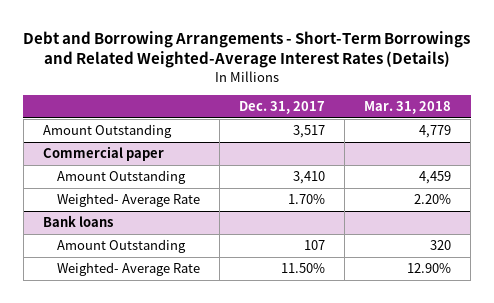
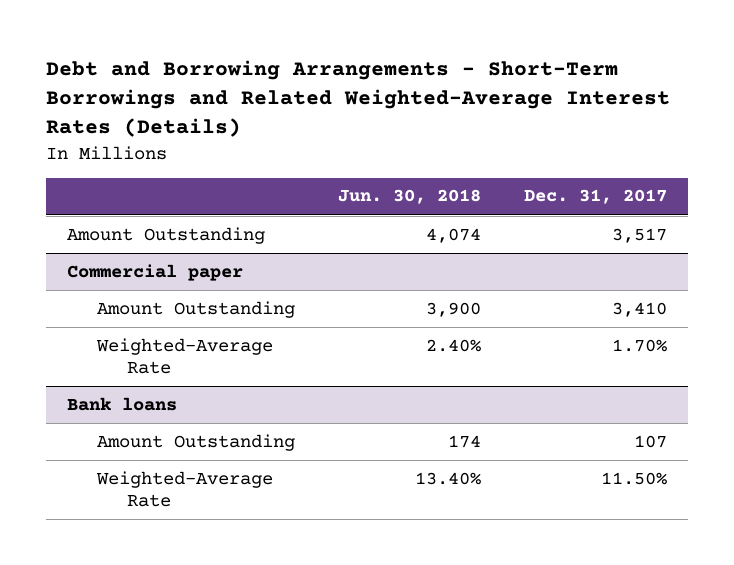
[364,101,452,115] Mar. 31, 2018 -> none
none -> [337,189,481,205] Jun. 30, 2018
[57,193,201,208] Weighted- Average Rate -> [96,337,274,375] Weighted-Average Rate
[57,262,201,277] Weighted- Average Rate -> [96,470,274,508] Weighted-Average Rate

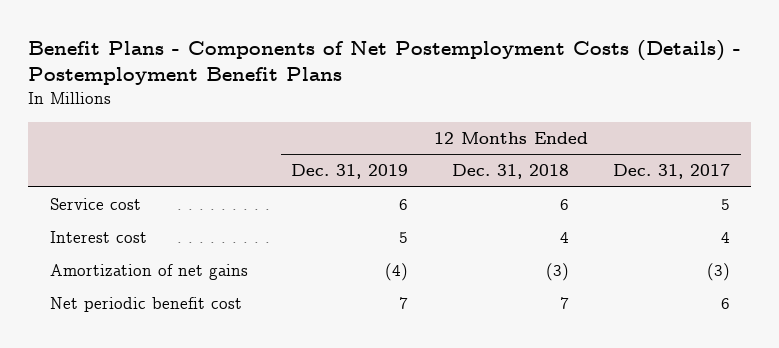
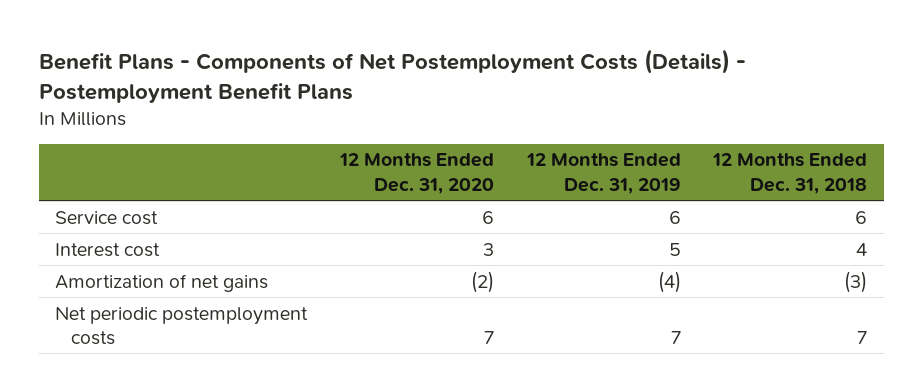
[612,164,730,180] Dec. 31, 2017 -> none
none -> [338,153,494,194] 12 Months Ended Dec. 31, 2020
[49,297,242,313] Net periodic benefit cost -> [55,306,309,345] Net periodic postemployment costs

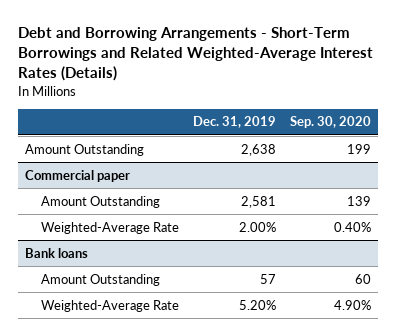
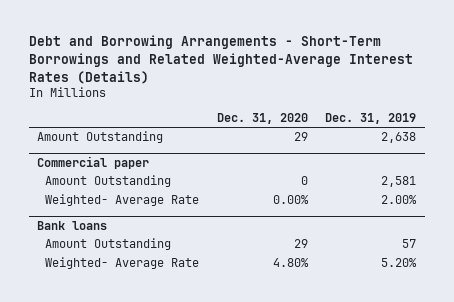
[290,116,372,129] Sep. 30, 2020 -> none
none -> [216,113,308,125] Dec. 31, 2020
[40,221,179,234] Weighted-Average Rate -> [45,194,200,207] Weighted- Average Rate
[40,299,179,312] Weighted-Average Rate -> [45,257,200,270] Weighted- Average Rate

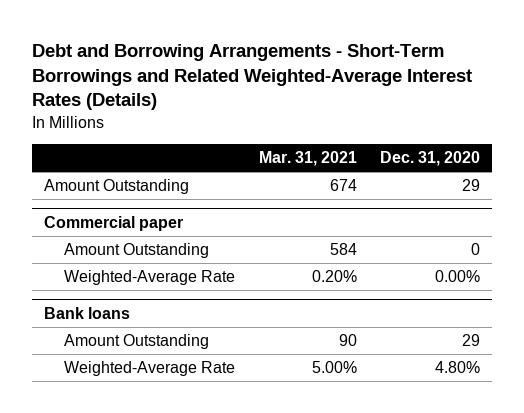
[325,113,417,125] Dec. 31, 2019 -> none
none -> [258,150,357,166] Mar. 31, 2021
[45,194,200,207] Weighted- Average Rate -> [64,270,236,286] Weighted-Average Rate
[45,257,200,270] Weighted- Average Rate -> [64,361,236,377] Weighted-Average Rate

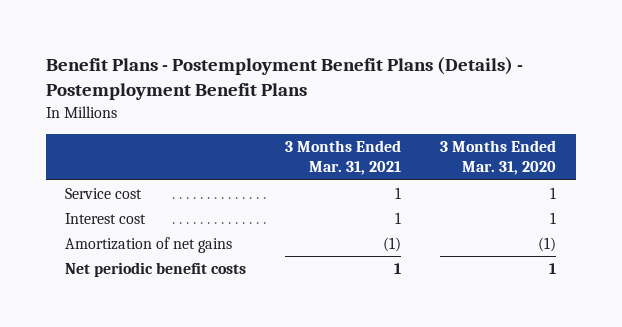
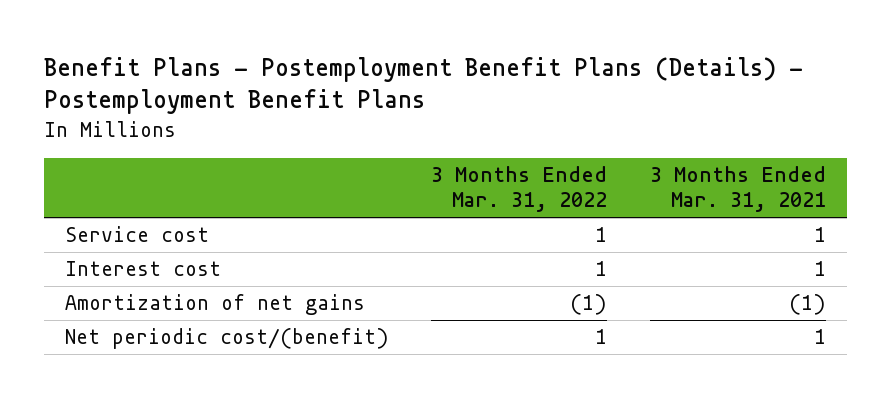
[440,140,557,176] 3 Months Ended Mar. 31, 2020 -> none
none -> [431,165,608,213] 3 Months Ended Mar. 31, 2022
[65,262,247,278] Net periodic benefit costs -> [64,328,389,350] Net periodic cost/(benefit)

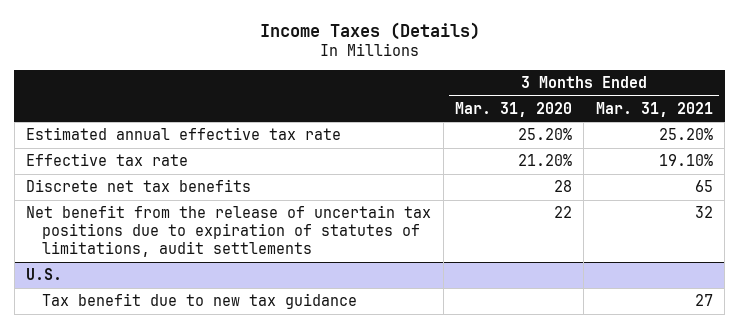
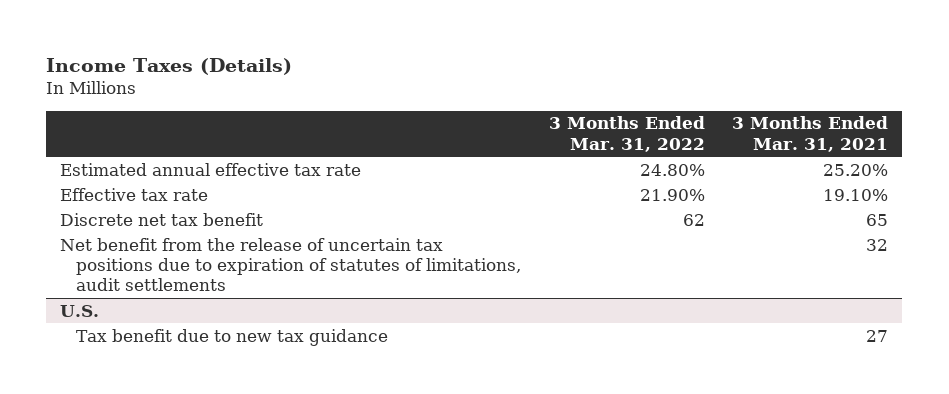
[455,101,573,117] Mar. 31, 2020 -> none
none -> [548,116,705,152] 3 Months Ended Mar. 31, 2022
[26,178,252,192] Discrete net tax benefits -> [60,212,264,226] Discrete net tax benefit

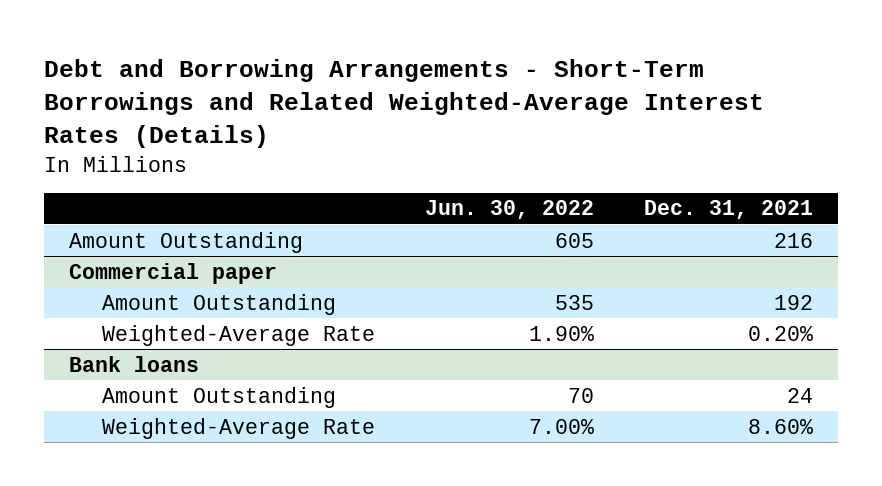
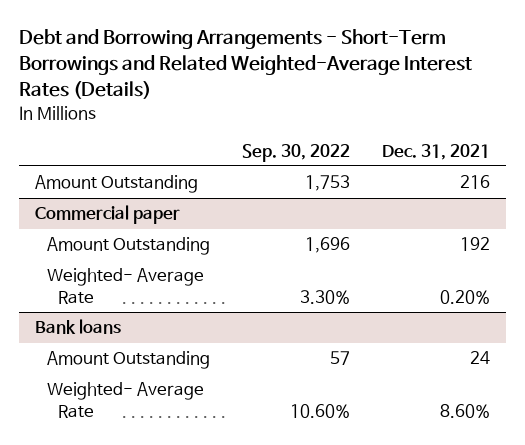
[425,200,595,220] Jun. 30, 2022 -> none
none -> [241,143,350,162] Sep. 30, 2022
[102,324,376,346] Weighted-Average Rate -> [46,268,204,304] Weighted- Average Rate
[102,417,376,439] Weighted-Average Rate -> [46,382,204,418] Weighted- Average Rate

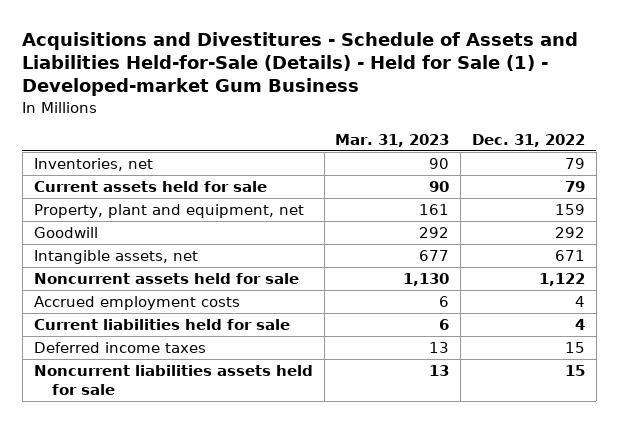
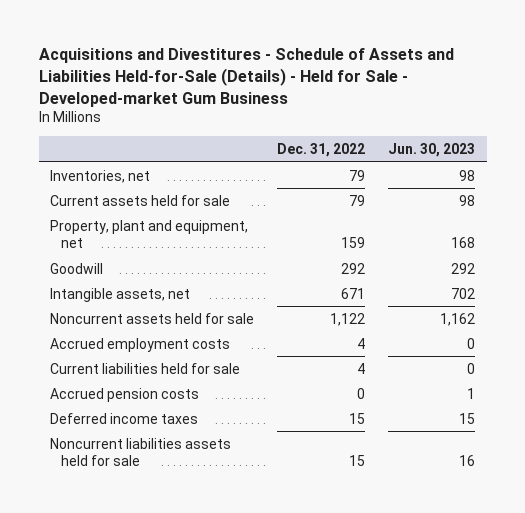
[22,31,579,97] Acquisitions and Divestitures - Schedule of Assets and Liabilities Held-for-Sale (Details) - Held for Sale (1) - Developed-market Gum Business -> [38,48,454,107] Acquisitions and Divestitures - Schedule of Assets and Liabilities Held-for-Sale (Details) - Held for Sale - Developed-market Gum Business
[335,133,450,147] Mar. 31, 2023 -> none
none -> [388,142,476,157] Jun. 30, 2023
none -> [50,387,200,402] Accrued pension costs

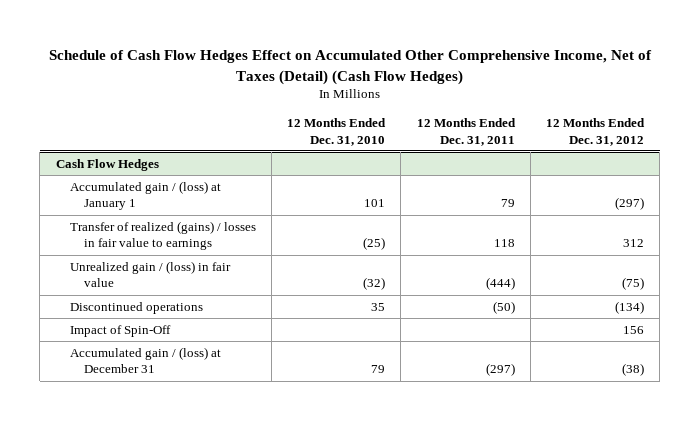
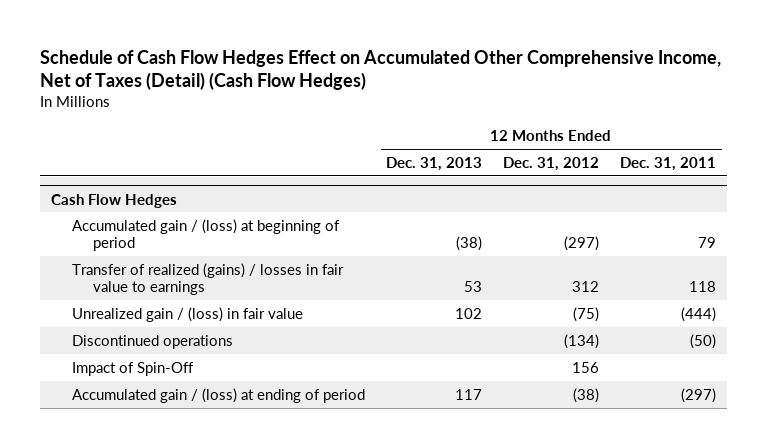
[287,118,387,146] 12 Months Ended Dec. 31, 2010 -> none
none -> [385,156,482,171] Dec. 31, 2013
[69,180,221,211] Accumulated gain / (loss) at January 1 -> [71,218,340,252] Accumulated gain / (loss) at beginning of period
[69,346,221,374] Accumulated gain / (loss) at December 31 -> [71,387,365,403] Accumulated gain / (loss) at ending of period

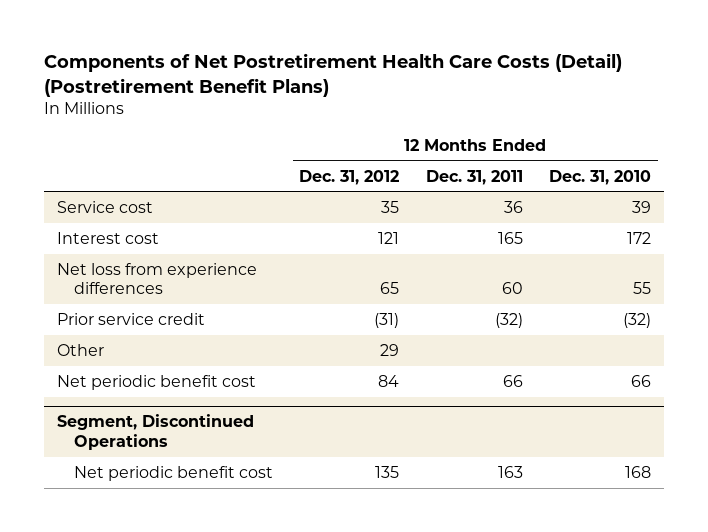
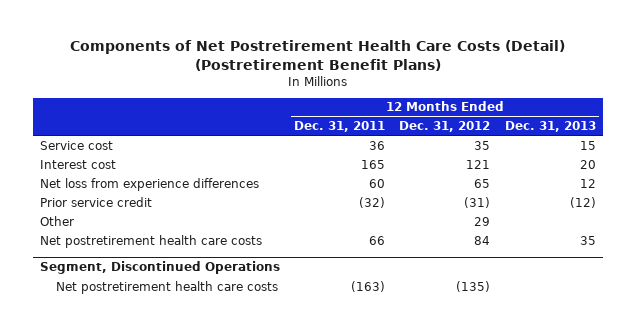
[549,169,652,185] Dec. 31, 2010 -> none
none -> [504,121,596,133] Dec. 31, 2013
[57,374,257,390] Net periodic benefit cost -> [39,234,262,248] Net postretirement health care costs
[74,465,274,481] Net periodic benefit cost -> [55,280,278,294] Net postretirement health care costs
[375,465,400,478] 135 -> [456,280,491,292] (135)
[497,465,523,478] 163 -> [351,280,386,292] (163)

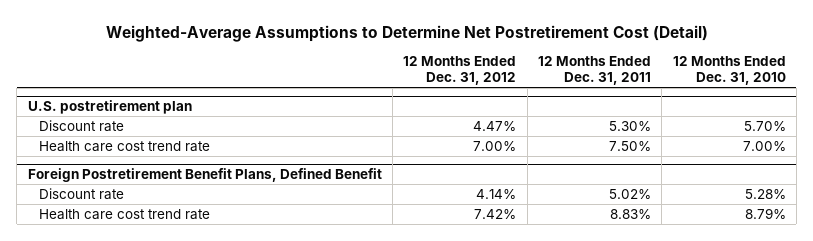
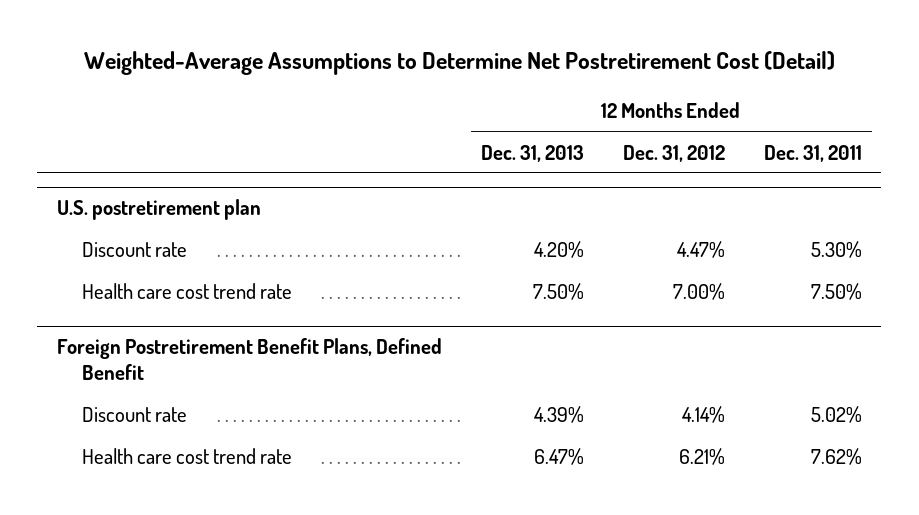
[672,55,786,86] 12 Months Ended Dec. 31, 2010 -> none
none -> [480,144,584,162] Dec. 31, 2013
[474,208,517,219] 7.42% -> [678,448,725,466] 6.21%
[609,208,651,219] 8.83% -> [810,448,862,466] 7.62%

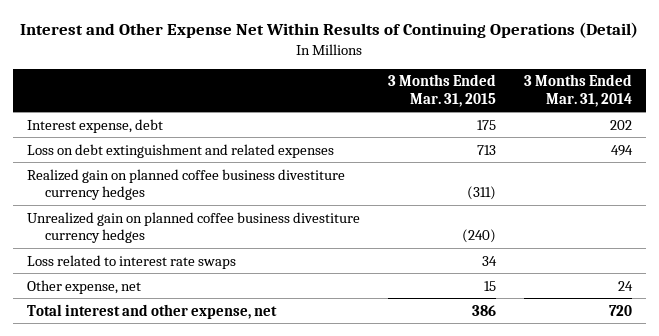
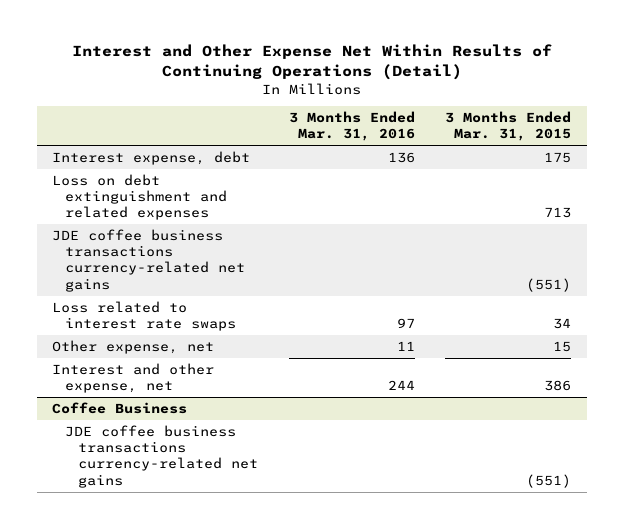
[523,74,632,107] 3 Months Ended Mar. 31, 2014 -> none
none -> [288,111,415,142] 3 Months Ended Mar. 31, 2016
[26,211,360,243] Unrealized gain on planned coffee business divestiture currency hedges -> none
[26,168,345,200] Realized gain on planned coffee business divestiture currency hedges -> [51,228,245,292] JDE coffee business transactions currency-related net gains
[466,185,496,200] (311) -> [526,277,572,292] (551)
[26,303,277,319] Total interest and other expense, net -> [51,362,214,394] Interest and other expense, net
none -> [51,401,187,414] Coffee Business
none -> [64,424,258,488] JDE coffee business transactions currency-related net gains

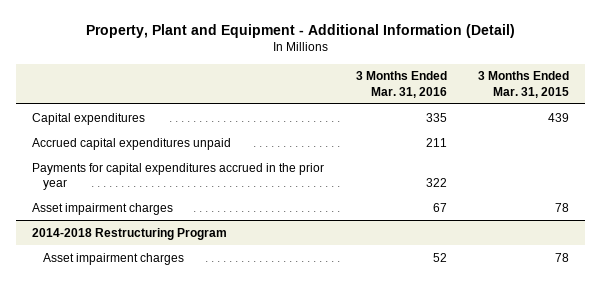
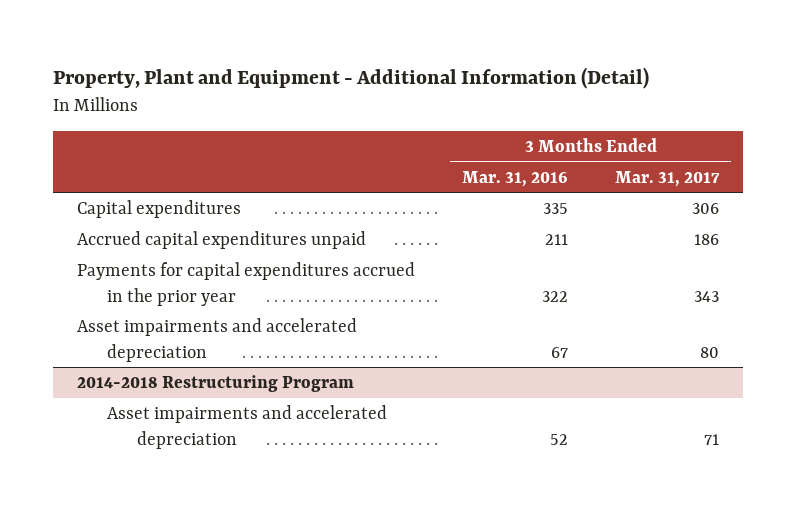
[478,71,570,98] 3 Months Ended Mar. 31, 2015 -> none
none -> [615,170,721,187] Mar. 31, 2017
[31,202,173,215] Asset impairment charges -> [76,318,357,362] Asset impairments and accelerated depreciation
[43,252,185,265] Asset impairment charges -> [106,405,387,449] Asset impairments and accelerated depreciation

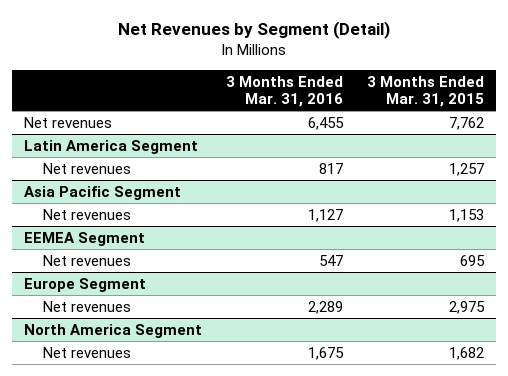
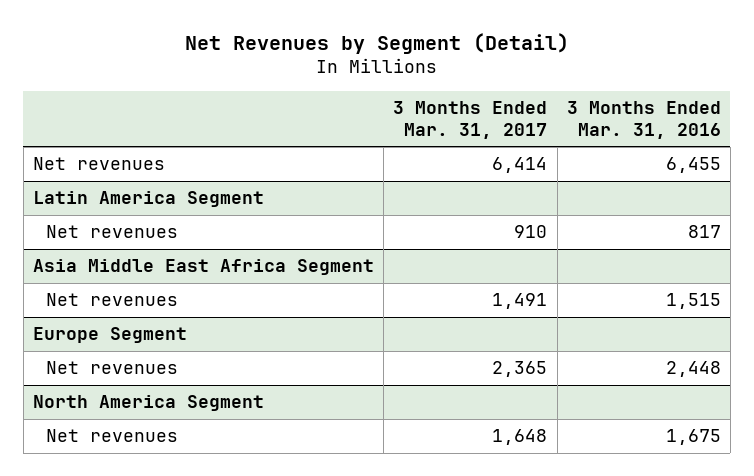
[366,75,484,108] 3 Months Ended Mar. 31, 2015 -> none
none -> [393,101,548,139] 3 Months Ended Mar. 31, 2017
[24,185,182,200] Asia Pacific Segment -> none
[24,231,146,246] EEMEA Segment -> none
[43,254,132,266] Net revenues -> none
none -> [32,259,374,276] Asia Middle East Africa Segment
[308,208,344,222] 1,127 -> [665,293,721,310] 1,515
[308,300,344,314] 2,289 -> [665,361,721,378] 2,448

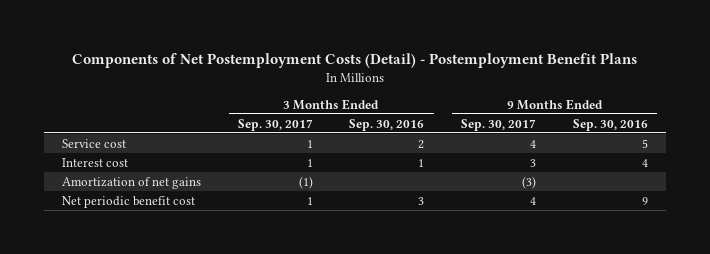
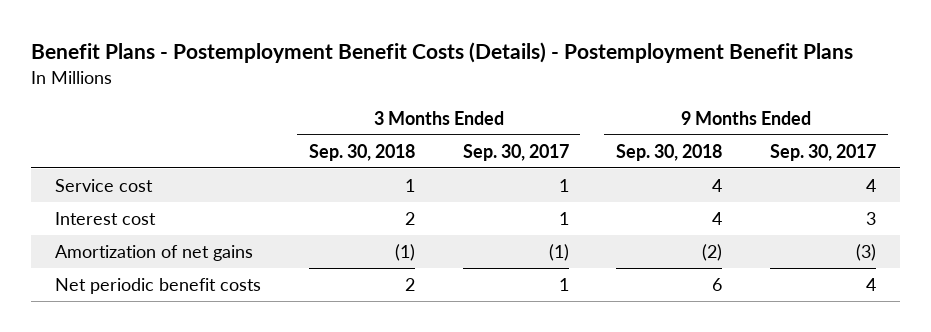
[71,53,637,69] Components of Net Postemployment Costs (Detail) - Postemployment Benefit Plans -> [31,42,854,64] Benefit Plans - Postemployment Benefit Costs (Details) - Postemployment Benefit Plans
[349,118,425,131] Sep. 30, 2016 -> none
[572,118,648,131] Sep. 30, 2016 -> none
none -> [308,143,415,161] Sep. 30, 2018
none -> [616,143,723,161] Sep. 30, 2018
[62,195,196,208] Net periodic benefit cost -> [55,277,262,294] Net periodic benefit costs

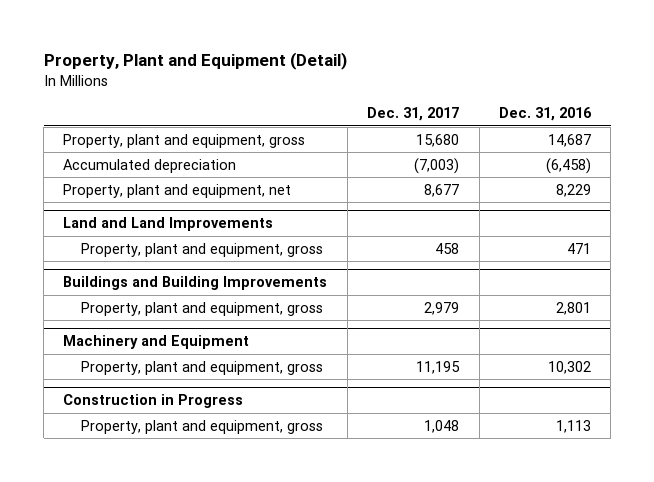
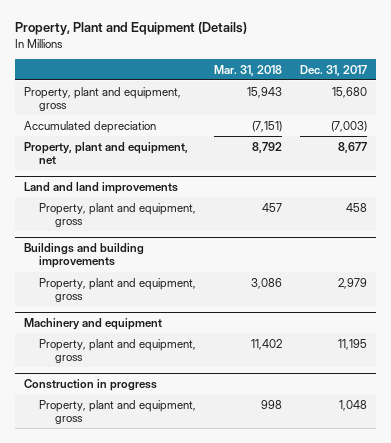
[43,52,347,71] Property, Plant and Equipment (Detail) -> [14,22,247,36] Property, Plant and Equipment (Details)
[498,107,592,122] Dec. 31, 2016 -> none
none -> [214,64,283,76] Mar. 31, 2018
[63,217,274,232] Land and Land Improvements -> [23,182,178,195] Land and land improvements
[63,276,328,291] Buildings and Building Improvements -> [23,243,144,269] Buildings and building improvements
[63,335,250,350] Machinery and Equipment -> [23,318,162,331] Machinery and equipment
[63,394,244,409] Construction in Progress -> [23,379,157,392] Construction in progress

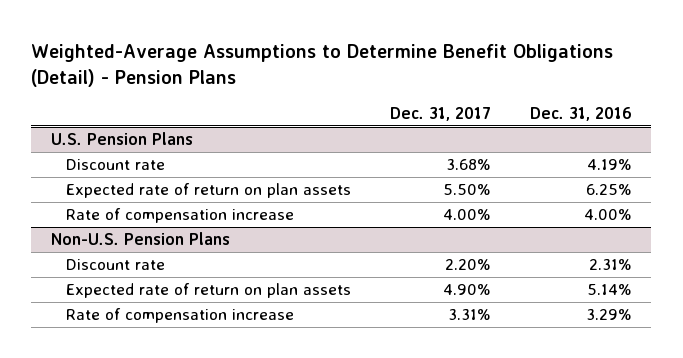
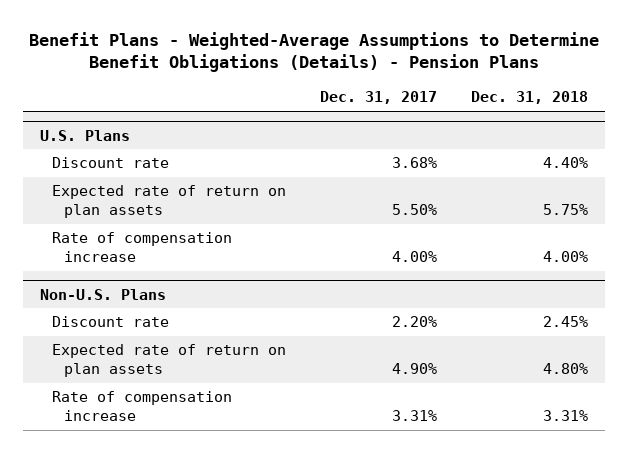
[31,43,614,87] Weighted-Average Assumptions to Determine Benefit Obligations (Detail) - Pension Plans -> [29,31,600,73] Benefit Plans - Weighted-Average Assumptions to Determine Benefit Obligations (Details) - Pension Plans
[529,107,632,122] Dec. 31, 2016 -> none
none -> [471,91,589,105] Dec. 31, 2018
[50,132,193,146] U.S. Pension Plans -> [40,129,131,141] U.S. Plans
[50,232,230,246] Non-U.S. Pension Plans -> [40,288,167,300] Non-U.S. Plans

